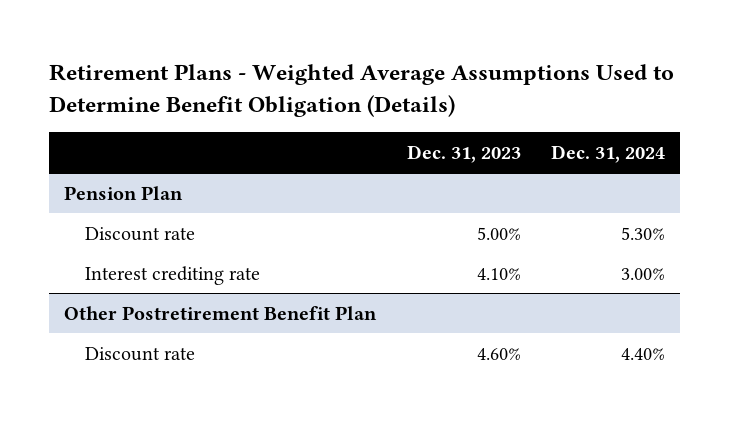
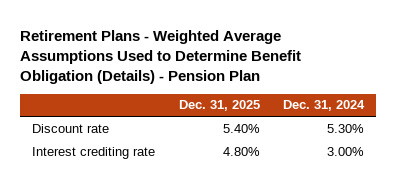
[49,64,675,117] Retirement Plans - Weighted Average Assumptions Used to Determine Benefit Obligation (Details) -> [20,29,302,84] Retirement Plans - Weighted Average Assumptions Used to Determine Benefit Obligation (Details) - Pension Plan
[406,144,521,163] Dec. 31, 2023 -> none
none -> [178,100,260,112] Dec. 31, 2025
[64,185,184,200] Pension Plan -> none
[64,305,378,320] Other Postretirement Benefit Plan -> none
[84,346,195,361] Discount rate -> none

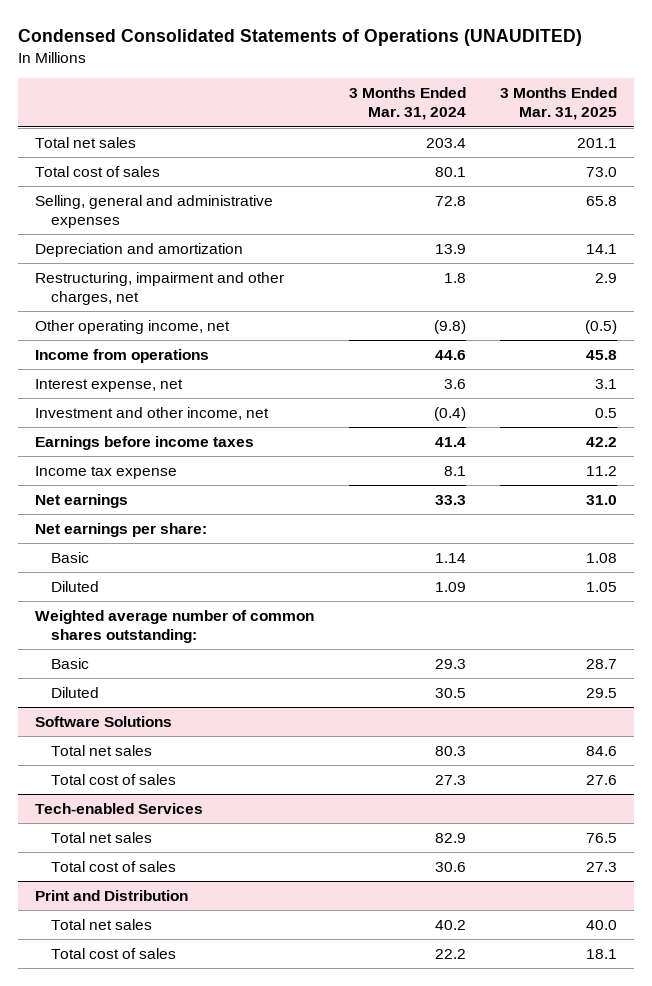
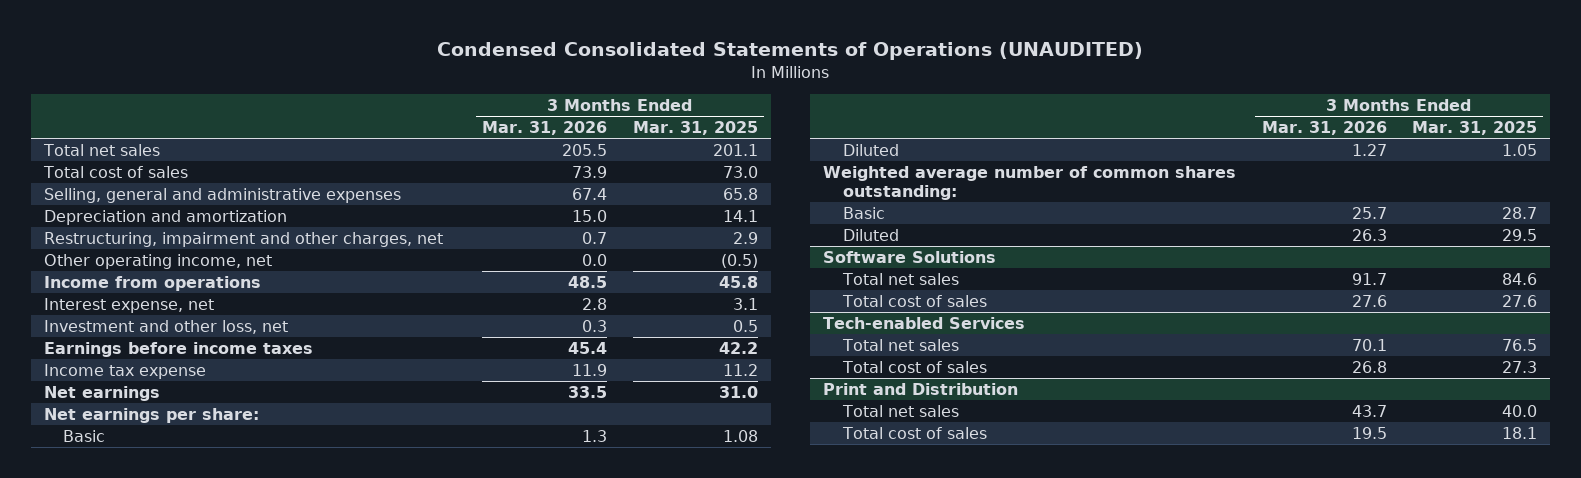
[348,87,466,121] 3 Months Ended Mar. 31, 2024 -> none
none -> [482,121,608,136] Mar. 31, 2026
[35,406,270,420] Investment and other income, net -> [43,320,288,335] Investment and other loss, net

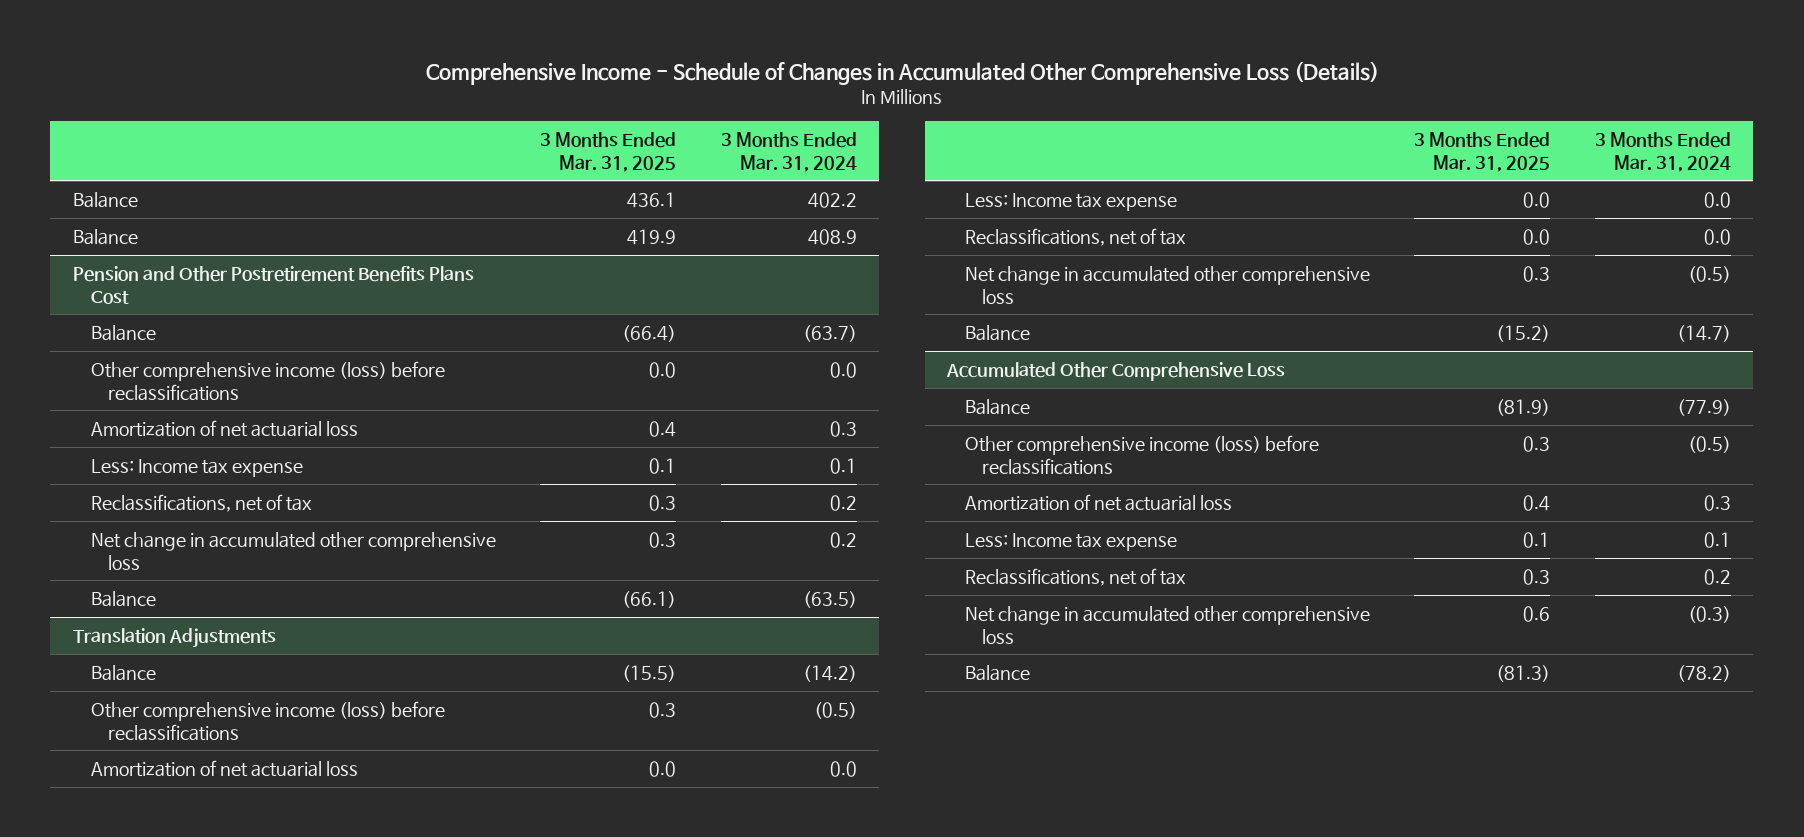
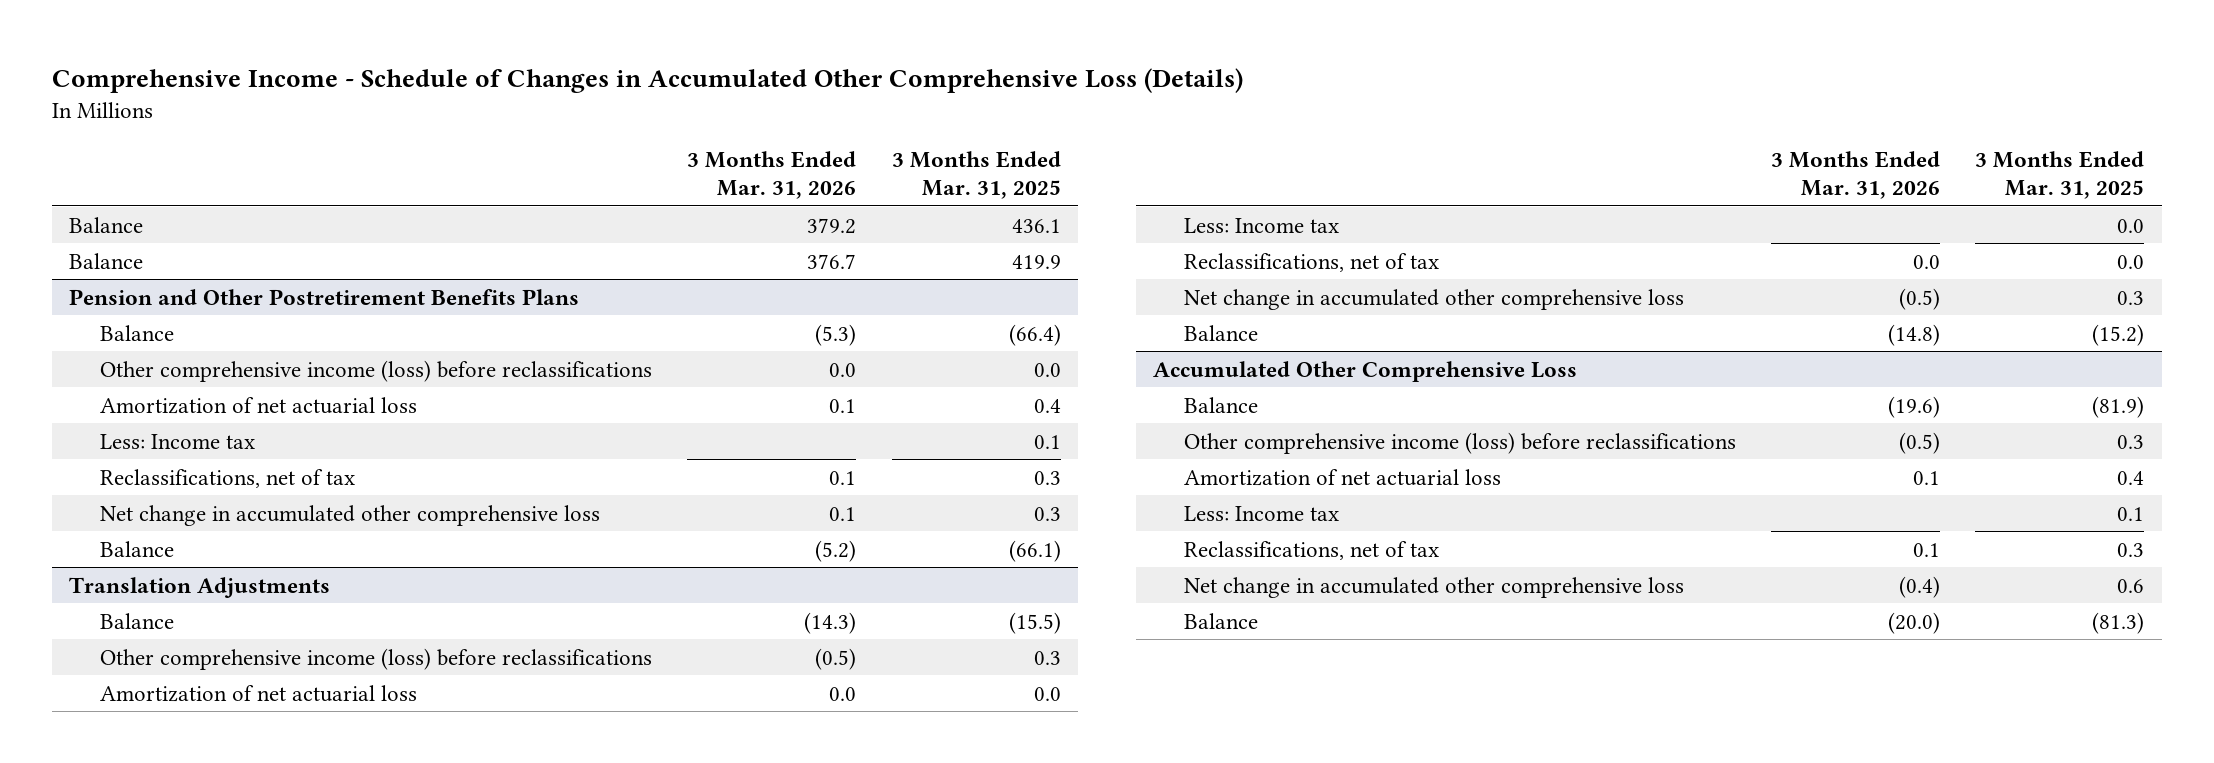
[721,131,858,172] 3 Months Ended Mar. 31, 2024 -> none
none -> [687,150,857,200] 3 Months Ended Mar. 31, 2026
[72,265,474,304] Pension and Other Postretirement Benefits Plans Cost -> [69,288,580,305] Pension and Other Postretirement Benefits Plans
[90,458,303,477] Less: Income tax expense -> [100,433,256,449] Less: Income tax
[964,192,1177,211] Less: Income tax expense -> [1184,217,1340,233] Less: Income tax
[964,532,1177,551] Less: Income tax expense -> [1184,505,1340,521] Less: Income tax

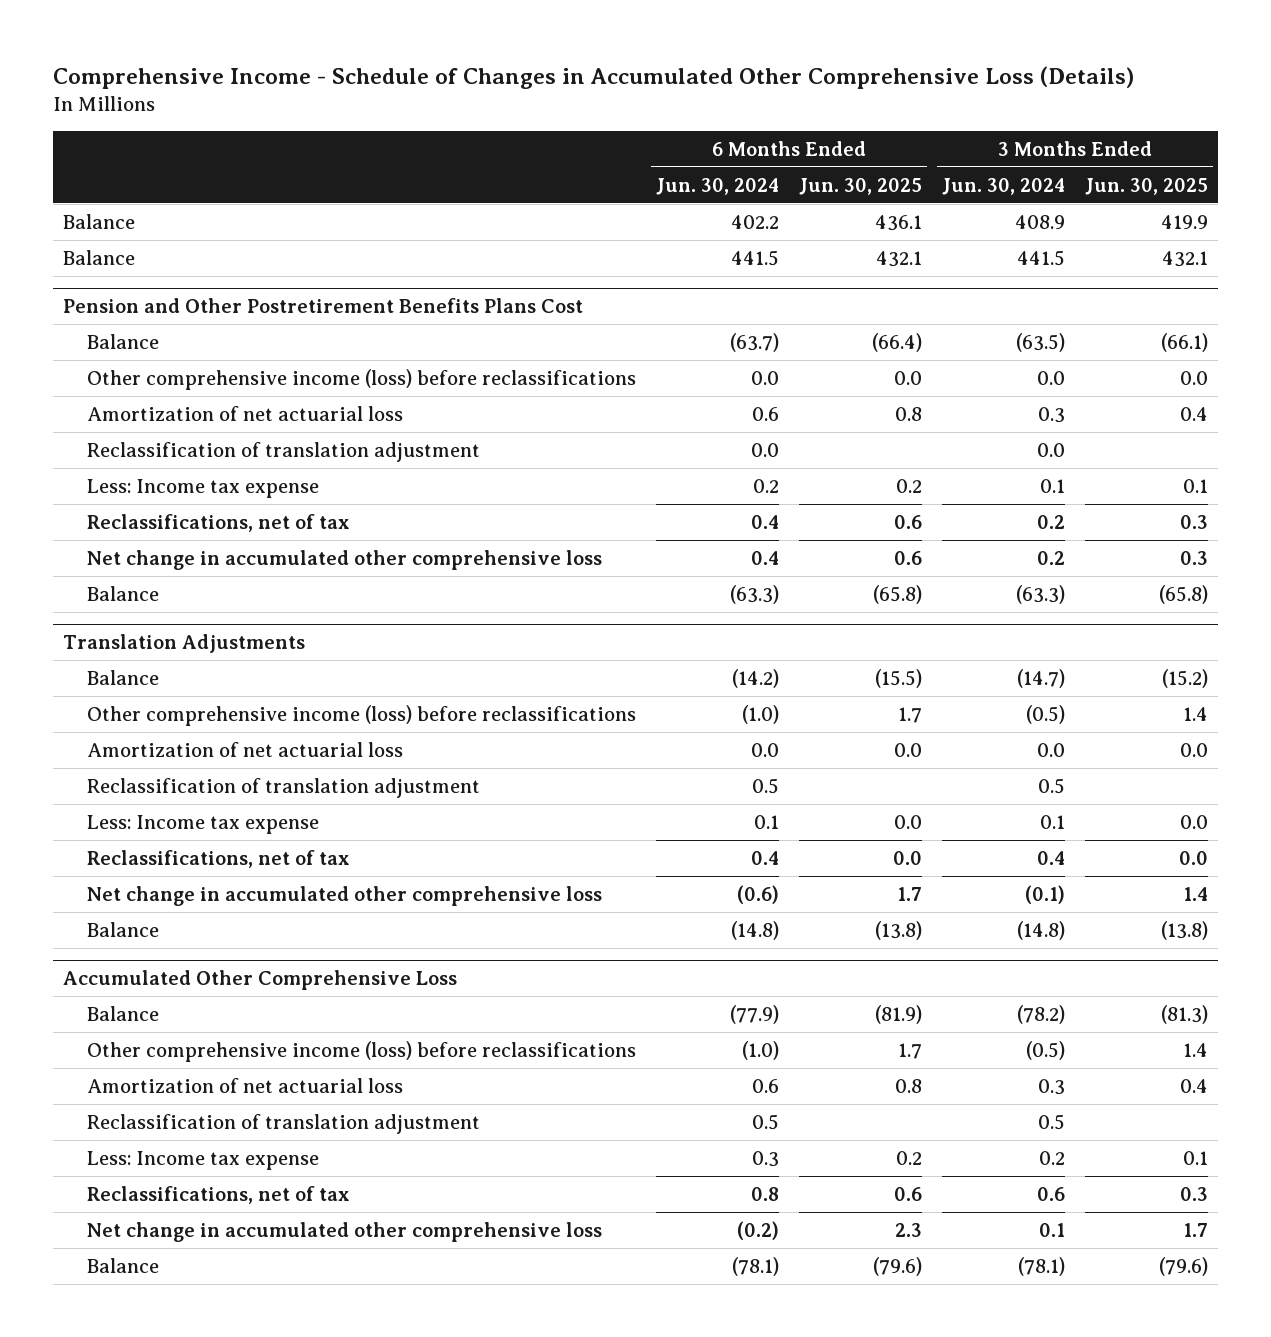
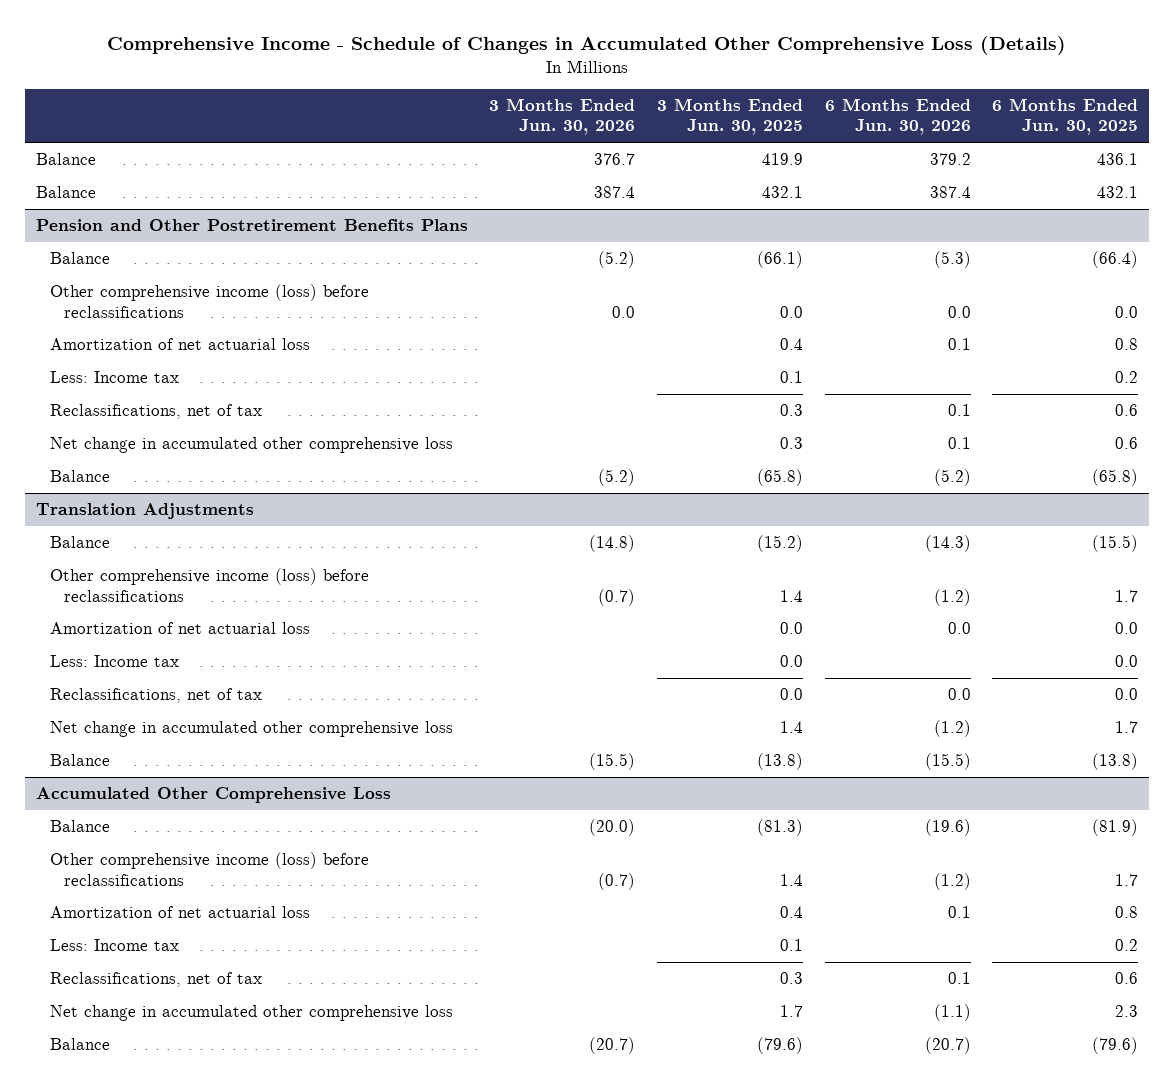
[656,177,780,195] Jun. 30, 2024 -> none
[942,177,1066,195] Jun. 30, 2024 -> none
none -> [489,98,636,136] 3 Months Ended Jun. 30, 2026
none -> [824,98,971,136] 6 Months Ended Jun. 30, 2026
[63,298,584,314] Pension and Other Postretirement Benefits Plans Cost -> [35,219,468,232] Pension and Other Postretirement Benefits Plans
[87,441,481,462] Reclassification of translation adjustment -> none
[87,478,320,498] Less: Income tax expense -> [49,371,179,384] Less: Income tax
[87,777,481,798] Reclassification of translation adjustment -> none
[87,814,320,834] Less: Income tax expense -> [49,655,179,668] Less: Income tax
[87,1113,481,1134] Reclassification of translation adjustment -> none
[87,1150,320,1170] Less: Income tax expense -> [49,939,179,952] Less: Income tax

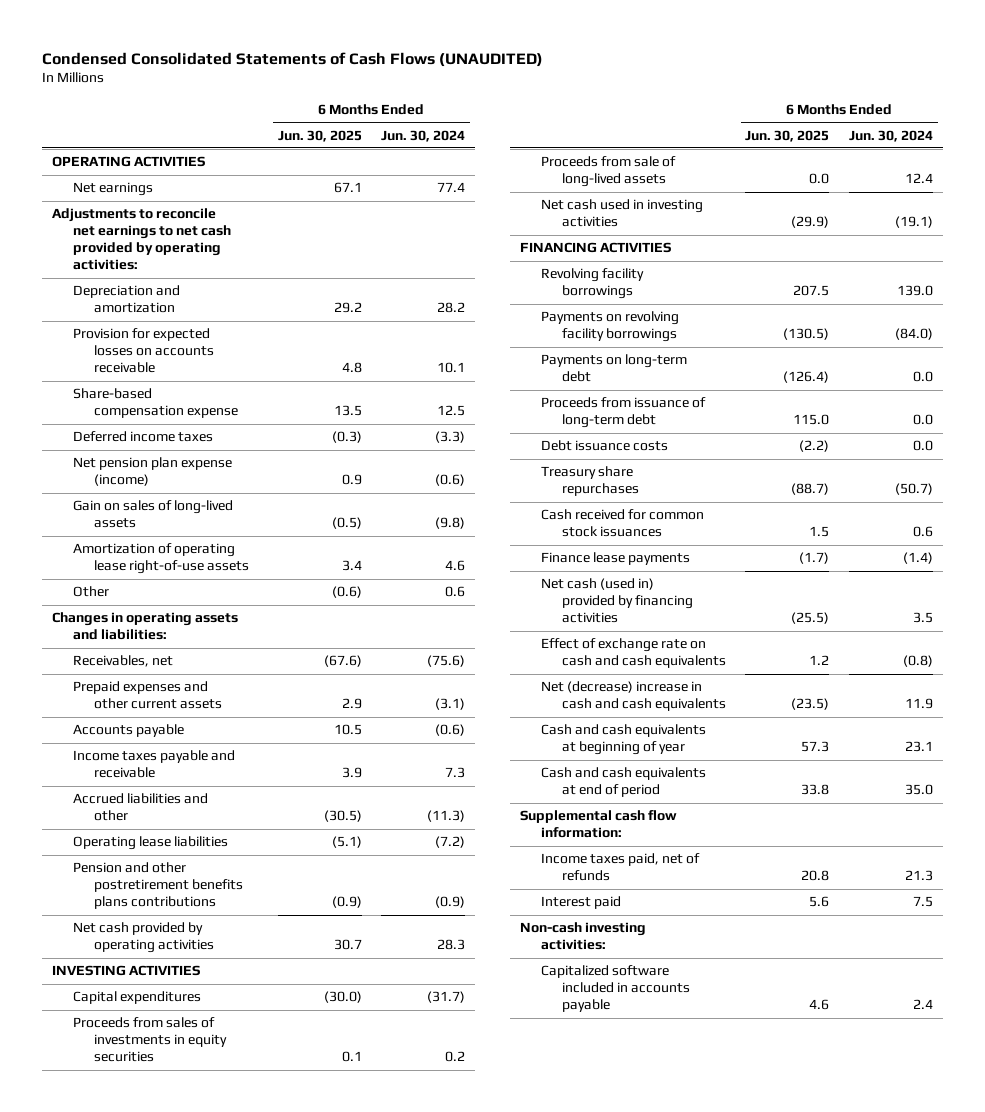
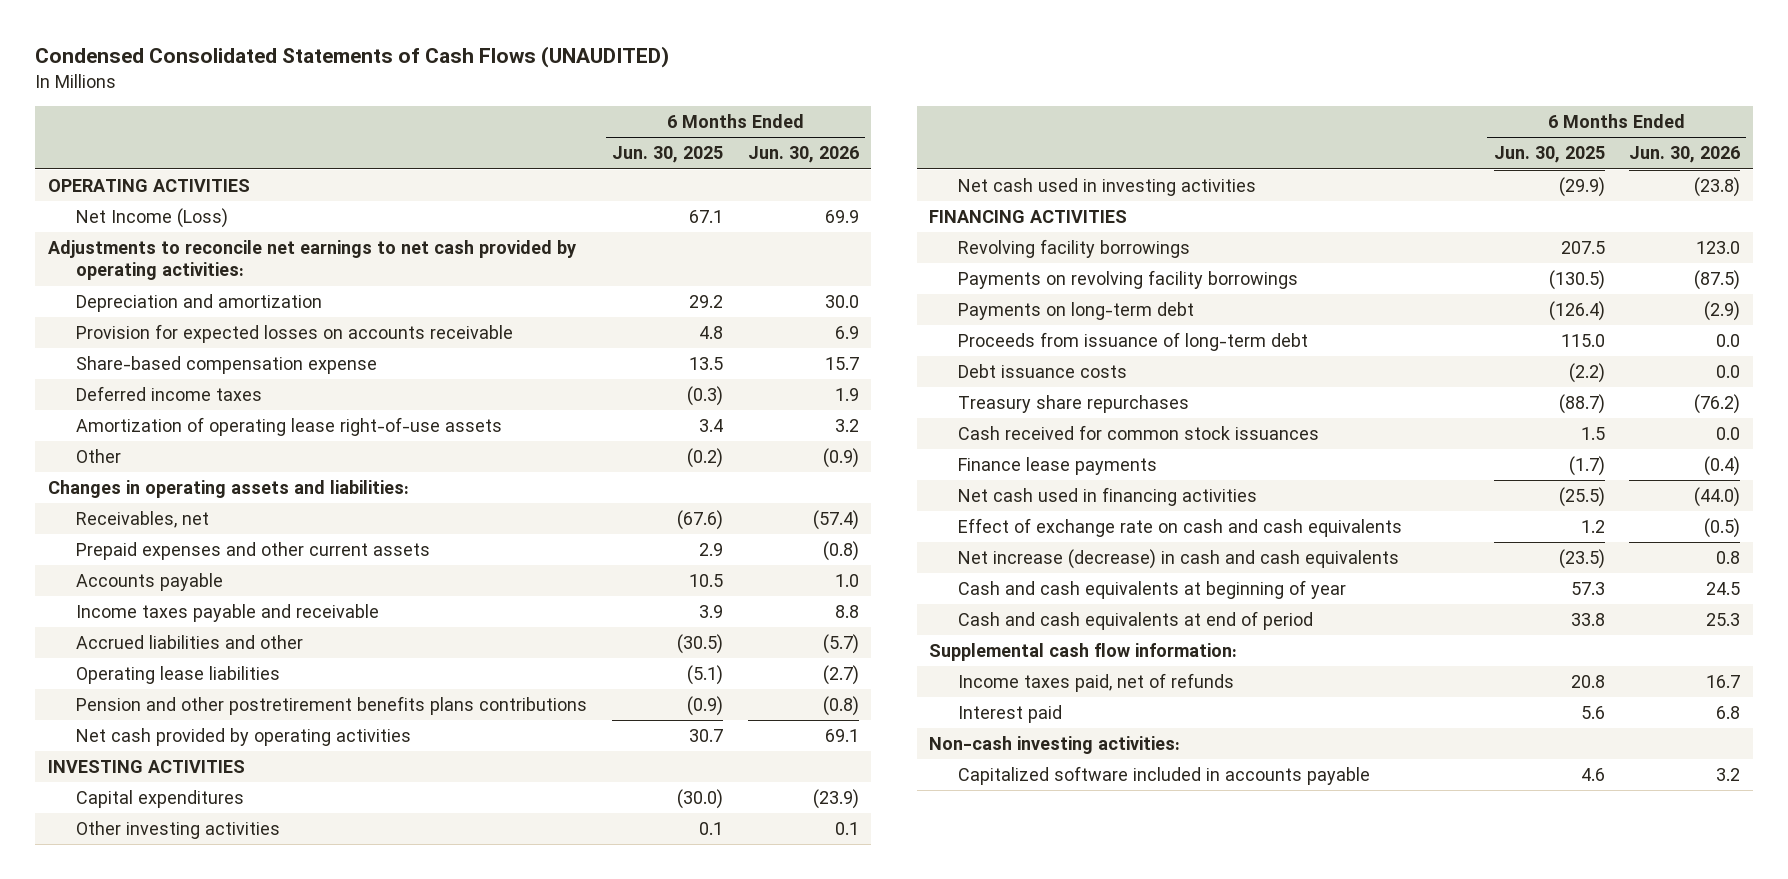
[381,129,466,142] Jun. 30, 2024 -> none
none -> [748,146,860,164] Jun. 30, 2026
[72,182,153,197] Net earnings -> [76,208,229,229] Net Income (Loss)
[72,457,232,487] Net pension plan expense (income) -> none
[72,500,233,529] Gain on sales of long-lived assets -> none
[331,586,362,599] (0.6) -> [687,448,724,469] (0.2)
[72,1017,227,1063] Proceeds from sales of investments in equity securities -> none
[540,156,676,188] Proceeds from sale of long-lived assets -> none
none -> [76,821,281,840] Other investing activities
[540,578,693,624] Net cash (used in) provided by financing activities -> [957,487,1257,507] Net cash used in financing activities
[540,681,726,712] Net (decrease) increase in cash and cash equivalents -> [957,549,1399,570] Net increase (decrease) in cash and cash equivalents

